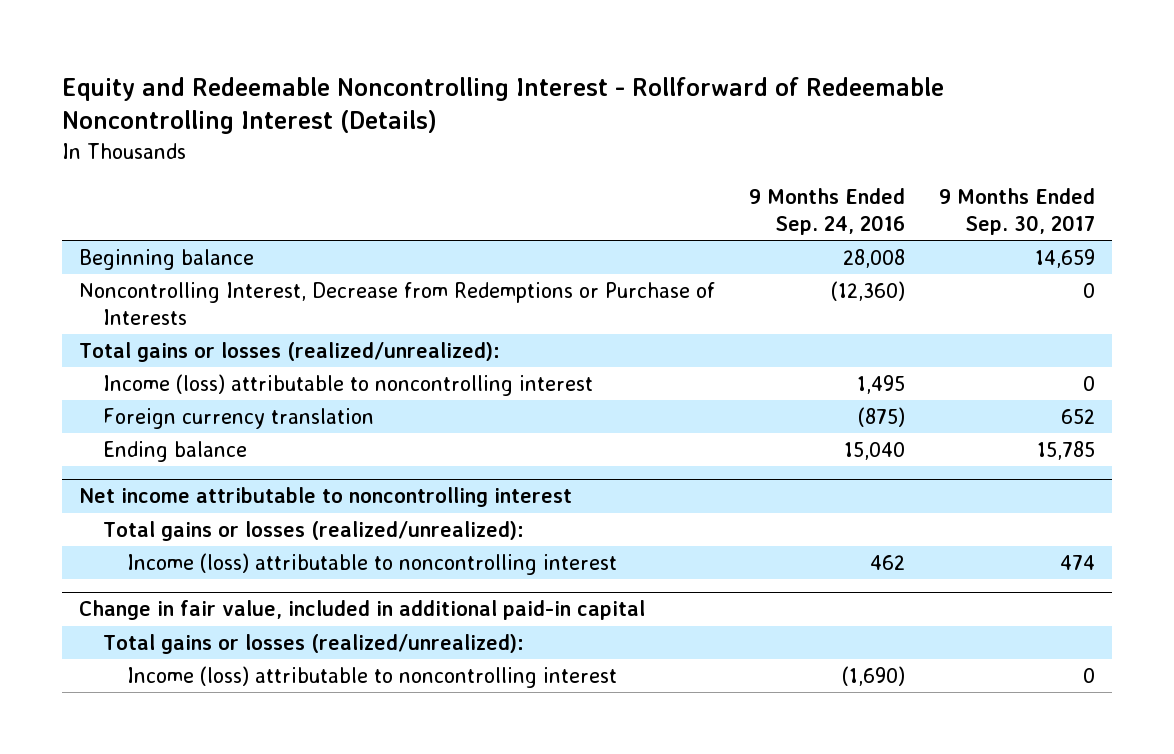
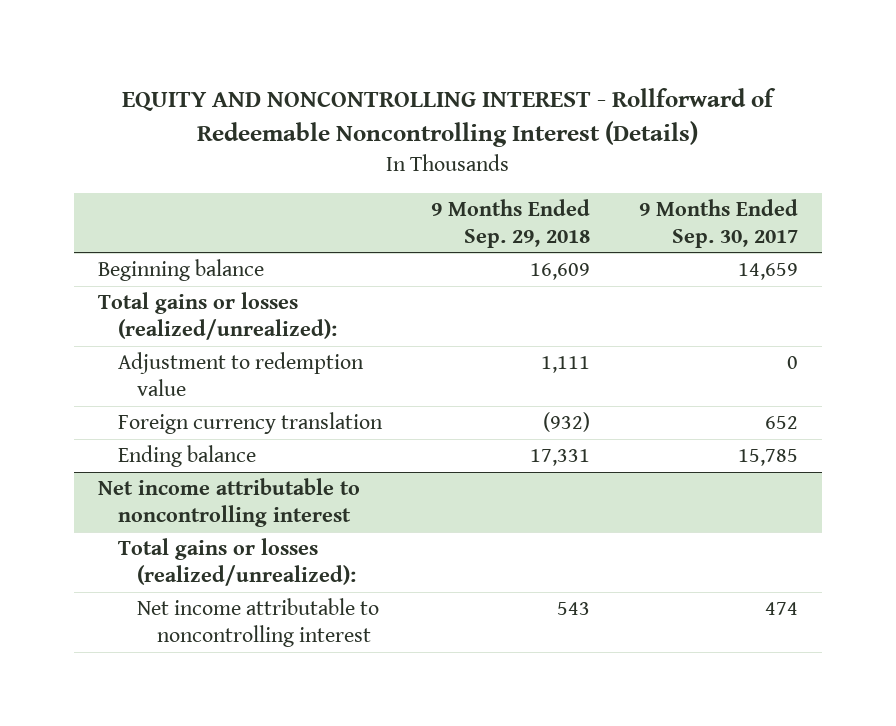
[62,76,945,135] Equity and Redeemable Noncontrolling Interest - Rollforward of Redeemable Noncontrolling Interest (Details) -> [121,88,776,148] EQUITY AND NONCONTROLLING INTEREST - Rollforward of Redeemable Noncontrolling Interest (Details)
[749,188,906,236] 9 Months Ended Sep. 24, 2016 -> none
none -> [430,199,590,248] 9 Months Ended Sep. 29, 2018
[79,282,716,325] Noncontrolling Interest, Decrease from Redemptions or Purchase of Interests -> none
[103,374,594,397] Income (loss) attributable to noncontrolling interest -> none
none -> [117,352,364,396] Adjustment to redemption value
[79,600,646,621] Change in fair value, included in additional paid-in capital -> none
[103,634,525,655] Total gains or losses (realized/unrealized): -> none
[127,666,618,689] Income (loss) attributable to noncontrolling interest -> none
[127,553,618,576] Income (loss) attributable to noncontrolling interest -> [137,598,380,647] Net income attributable to noncontrolling interest

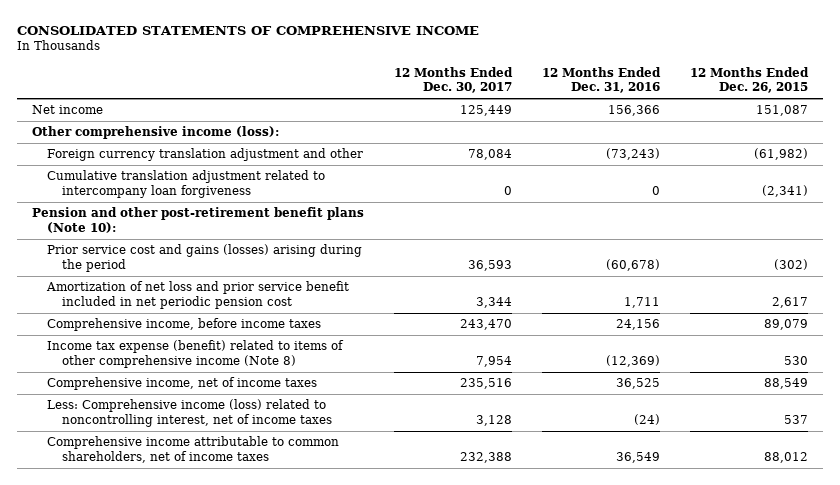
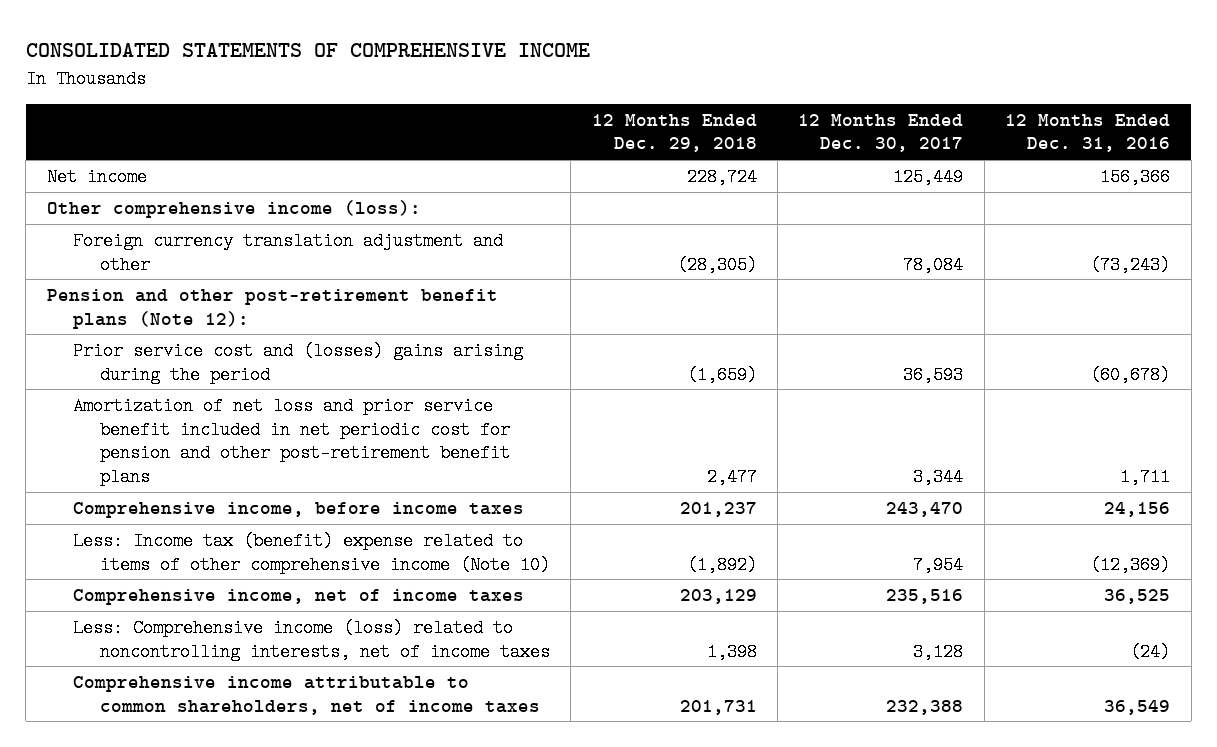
[690,67,810,94] 12 Months Ended Dec. 26, 2015 -> none
none -> [591,113,757,153] 12 Months Ended Dec. 29, 2018
[46,170,325,198] Cumulative translation adjustment related to intercompany loan forgiveness -> none
[32,207,365,233] Pension and other post-retirement benefit plans (Note 10): -> [46,288,498,329] Pension and other post-retirement benefit plans (Note 12):
[46,244,362,272] Prior service cost and gains (losses) arising during the period -> [73,341,524,384] Prior service cost and (losses) gains arising during the period
[45,281,349,309] Amortization of net loss and prior service benefit included in net periodic pension cost -> [73,396,510,487] Amortization of net loss and prior service benefit included in net periodic cost for pension and other post-retirement benefit plans
[46,340,344,368] Income tax expense (benefit) related to items of other comprehensive income (Note 8) -> [73,531,550,574] Less: Income tax (benefit) expense related to items of other comprehensive income (Note 10)
[46,399,332,427] Less: Comprehensive income (loss) related to noncontrolling interest, net of income taxes -> [73,618,550,661] Less: Comprehensive income (loss) related to noncontrolling interests, net of income taxes

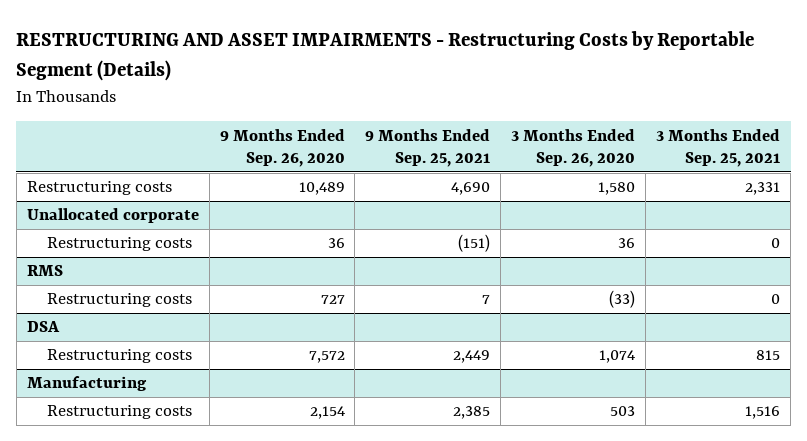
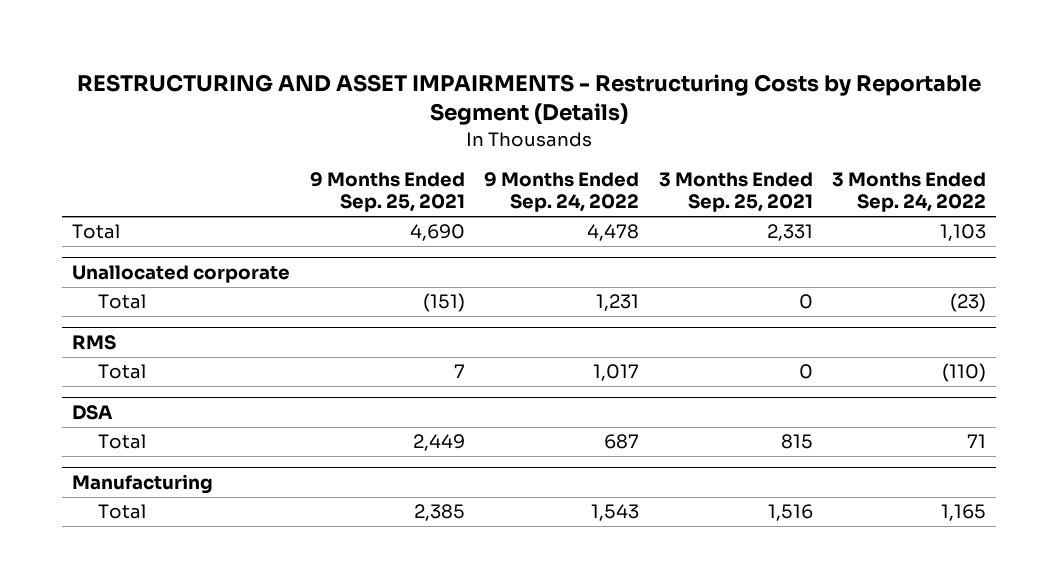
[219,128,345,168] 9 Months Ended Sep. 26, 2020 -> none
[511,128,636,168] 3 Months Ended Sep. 26, 2020 -> none
none -> [484,171,640,213] 9 Months Ended Sep. 24, 2022
none -> [832,171,987,213] 3 Months Ended Sep. 24, 2022
[26,181,172,196] Restructuring costs -> [71,224,120,240] Total
[46,237,192,252] Restructuring costs -> [97,294,146,310] Total
[46,293,192,308] Restructuring costs -> [97,364,146,380] Total
[46,349,192,364] Restructuring costs -> [97,434,146,450] Total
[46,405,192,420] Restructuring costs -> [97,504,146,520] Total

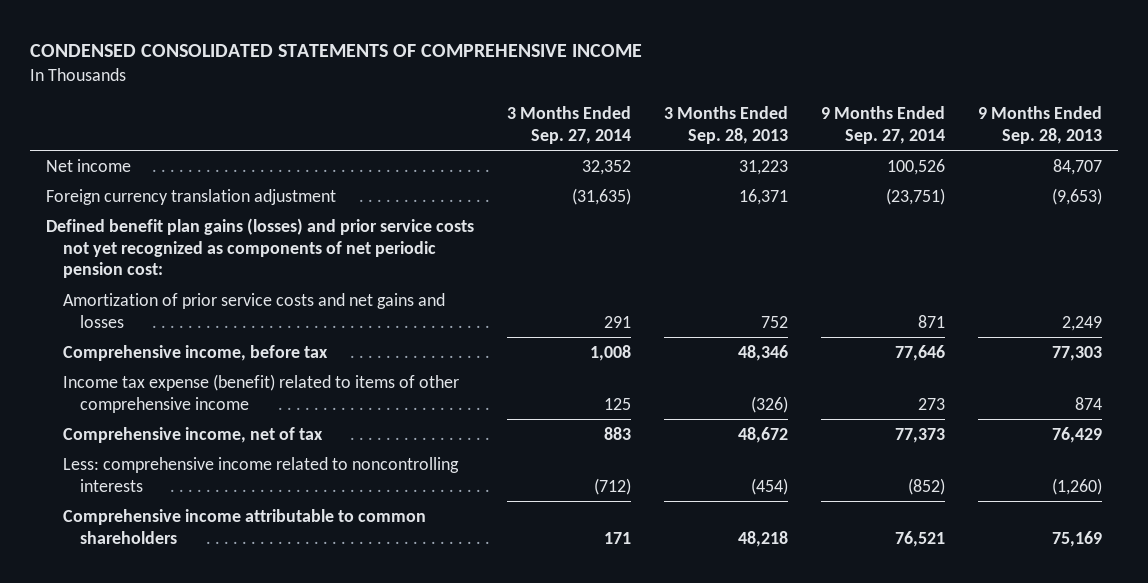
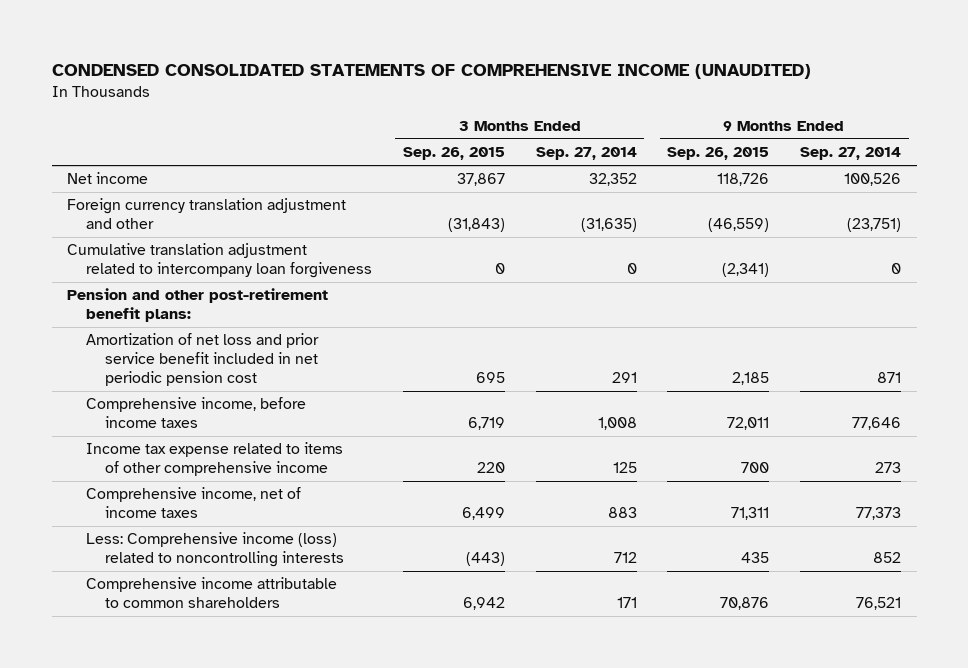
[29,43,642,57] CONDENSED CONSOLIDATED STATEMENTS OF COMPREHENSIVE INCOME -> [51,63,811,79] CONDENSED CONSOLIDATED STATEMENTS OF COMPREHENSIVE INCOME (UNAUDITED)
[663,106,788,144] 3 Months Ended Sep. 28, 2013 -> none
[977,106,1102,144] 9 Months Ended Sep. 28, 2013 -> none
none -> [403,147,506,161] Sep. 26, 2015
none -> [667,147,770,161] Sep. 26, 2015
[45,188,336,205] Foreign currency translation adjustment -> [67,198,347,230] Foreign currency translation adjustment and other
none -> [67,243,373,279] Cumulative translation adjustment related to intercompany loan forgiveness
[45,217,474,279] Defined benefit plan gains (losses) and prior service costs not yet recognized as components of net periodic pension cost: -> [67,288,329,323] Pension and other post-retirement benefit plans:
[63,292,446,328] Amortization of prior service costs and net gains and losses -> [86,333,320,386] Amortization of net loss and prior service benefit included in net periodic pension cost
[63,344,329,361] Comprehensive income, before tax -> [86,397,307,429] Comprehensive income, before income taxes
[63,373,460,413] Income tax expense (benefit) related to items of other comprehensive income -> [86,442,344,477] Income tax expense related to items of other comprehensive income
[63,426,324,443] Comprehensive income, net of tax -> [86,487,302,519] Comprehensive income, net of income taxes
[63,456,460,492] Less: comprehensive income related to noncontrolling interests -> [86,532,345,568] Less: Comprehensive income (loss) related to noncontrolling interests
[593,477,631,495] (712) -> [613,552,637,564] 712
[907,477,945,495] (852) -> [873,552,902,564] 852

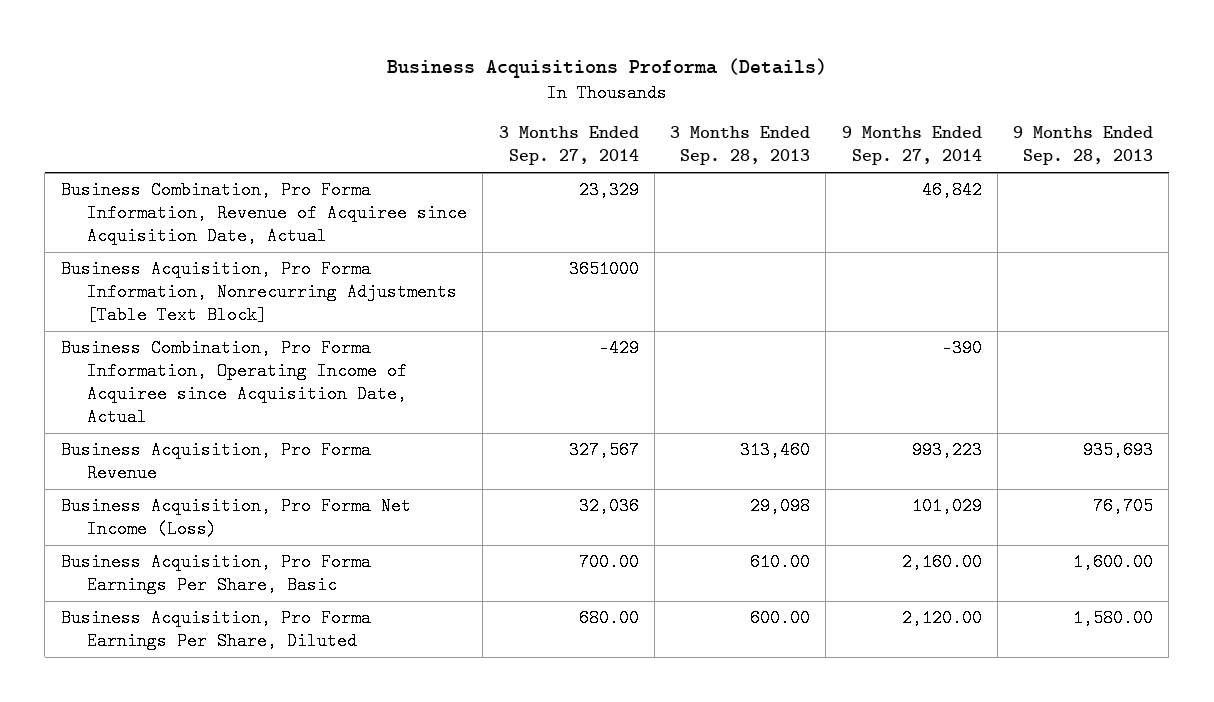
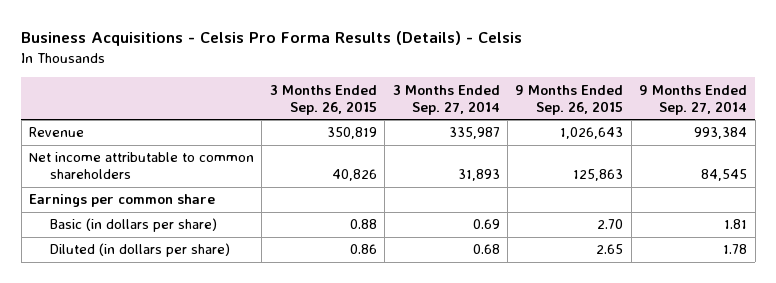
[386,58,827,79] Business Acquisitions Proforma (Details) -> [21,31,523,47] Business Acquisitions - Celsis Pro Forma Results (Details) - Celsis
[670,126,811,166] 3 Months Ended Sep. 28, 2013 -> none
[1013,126,1154,166] 9 Months Ended Sep. 28, 2013 -> none
none -> [269,84,377,115] 3 Months Ended Sep. 26, 2015
none -> [515,84,624,115] 9 Months Ended Sep. 26, 2015
[60,181,467,246] Business Combination, Pro Forma Information, Revenue of Acquiree since Acquisition Date, Actual -> none
[60,260,457,325] Business Acquisition, Pro Forma Information, Nonrecurring Adjustments [Table Text Block] -> none
[60,339,407,427] Business Combination, Pro Forma Information, Operating Income of Acquiree since Acquisition Date, Actual -> none
[60,497,411,539] Business Acquisition, Pro Forma Net Income (Loss) -> none
[60,441,371,483] Business Acquisition, Pro Forma Revenue -> [28,127,84,138] Revenue
[568,441,639,460] 327,567 -> [448,127,500,140] 335,987
[911,441,982,460] 993,223 -> [694,127,748,140] 993,384
none -> [28,152,254,180] Net income attributable to common shareholders
none -> [28,194,215,208] Earnings per common share
[60,553,371,595] Business Acquisition, Pro Forma Earnings Per Share, Basic -> [49,218,217,233] Basic (in dollars per share)
[578,553,639,572] 700.00 -> [472,219,500,230] 0.69
[901,553,982,572] 2,160.00 -> [724,219,748,230] 1.81
[60,609,371,651] Business Acquisition, Pro Forma Earnings Per Share, Diluted -> [49,243,230,258] Diluted (in dollars per share)
[578,609,639,628] 680.00 -> [472,244,500,255] 0.68
[901,609,982,628] 2,120.00 -> [723,244,748,255] 1.78

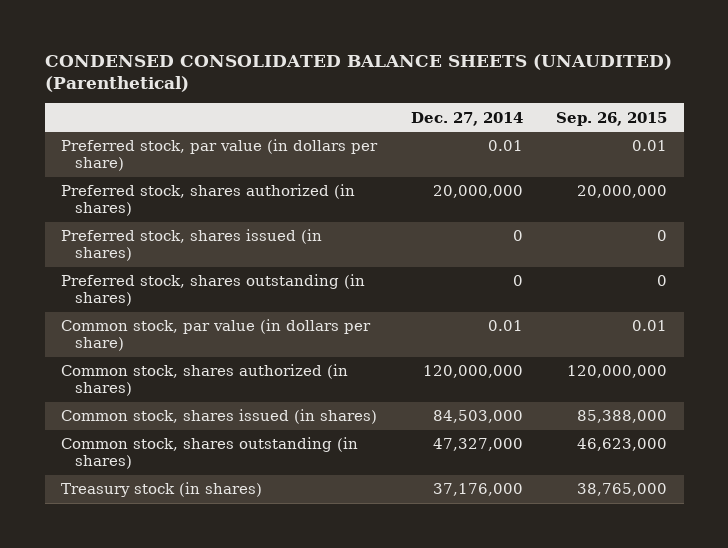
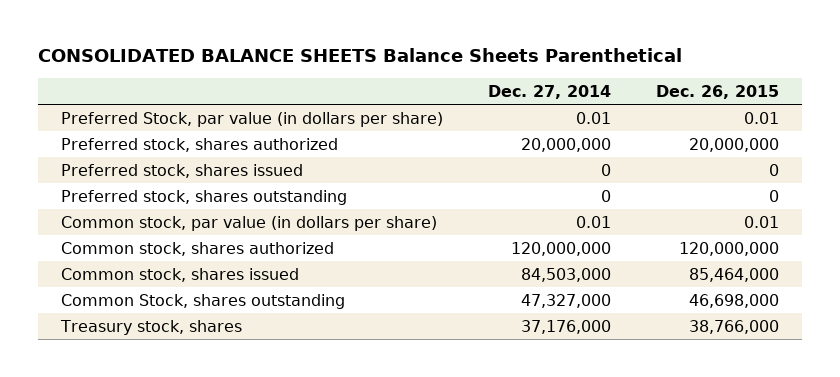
[44,53,672,93] CONDENSED CONSOLIDATED BALANCE SHEETS (UNAUDITED) (Parenthetical) -> [38,48,683,63] CONSOLIDATED BALANCE SHEETS Balance Sheets Parenthetical
[555,111,667,126] Sep. 26, 2015 -> none
none -> [656,84,780,99] Dec. 26, 2015
[61,139,379,172] Preferred stock, par value (in dollars per share) -> [60,111,443,127] Preferred Stock, par value (in dollars per share)
[61,184,356,217] Preferred stock, shares authorized (in shares) -> [60,137,338,152] Preferred stock, shares authorized
[61,229,323,262] Preferred stock, shares issued (in shares) -> [60,163,303,178] Preferred stock, shares issued
[61,274,366,307] Preferred stock, shares outstanding (in shares) -> [60,189,347,205] Preferred stock, shares outstanding
[61,364,349,397] Common stock, shares authorized (in shares) -> [60,241,334,256] Common stock, shares authorized
[61,409,378,425] Common stock, shares issued (in shares) -> [60,267,299,282] Common stock, shares issued
[61,437,359,470] Common stock, shares outstanding (in shares) -> [60,293,345,309] Common Stock, shares outstanding
[61,482,263,498] Treasury stock (in shares) -> [59,319,242,335] Treasury stock, shares

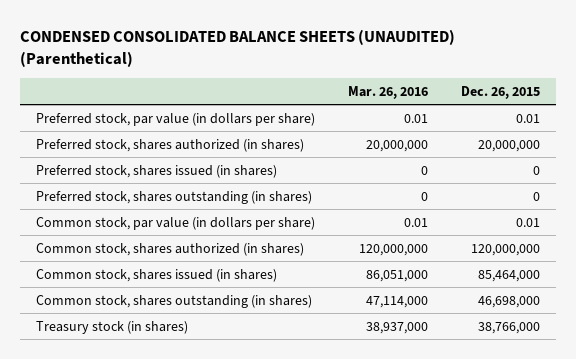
[38,48,683,63] CONSOLIDATED BALANCE SHEETS Balance Sheets Parenthetical -> [19,28,455,67] CONDENSED CONSOLIDATED BALANCE SHEETS (UNAUDITED) (Parenthetical)
[488,84,612,99] Dec. 27, 2014 -> none
none -> [348,85,429,99] Mar. 26, 2016
[60,111,443,127] Preferred Stock, par value (in dollars per share) -> [36,112,316,126] Preferred stock, par value (in dollars per share)
[60,137,338,152] Preferred stock, shares authorized -> [36,138,305,152] Preferred stock, shares authorized (in shares)
[60,163,303,178] Preferred stock, shares issued -> [36,164,278,178] Preferred stock, shares issued (in shares)
[60,189,347,205] Preferred stock, shares outstanding -> [36,190,313,204] Preferred stock, shares outstanding (in shares)
[60,241,334,256] Common stock, shares authorized -> [36,242,305,256] Common stock, shares authorized (in shares)
[60,267,299,282] Common stock, shares issued -> [36,268,278,282] Common stock, shares issued (in shares)
[60,293,345,309] Common Stock, shares outstanding -> [36,294,313,308] Common stock, shares outstanding (in shares)
[59,319,242,335] Treasury stock, shares -> [36,320,189,334] Treasury stock (in shares)

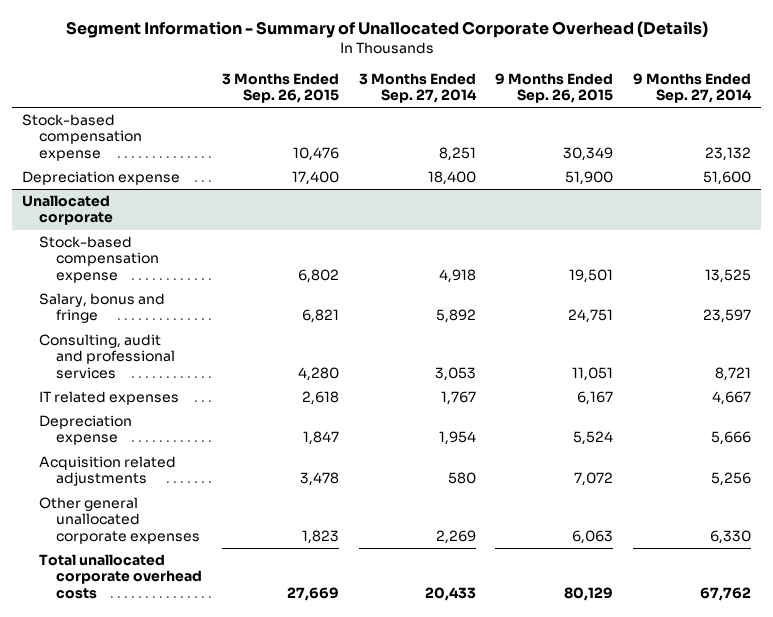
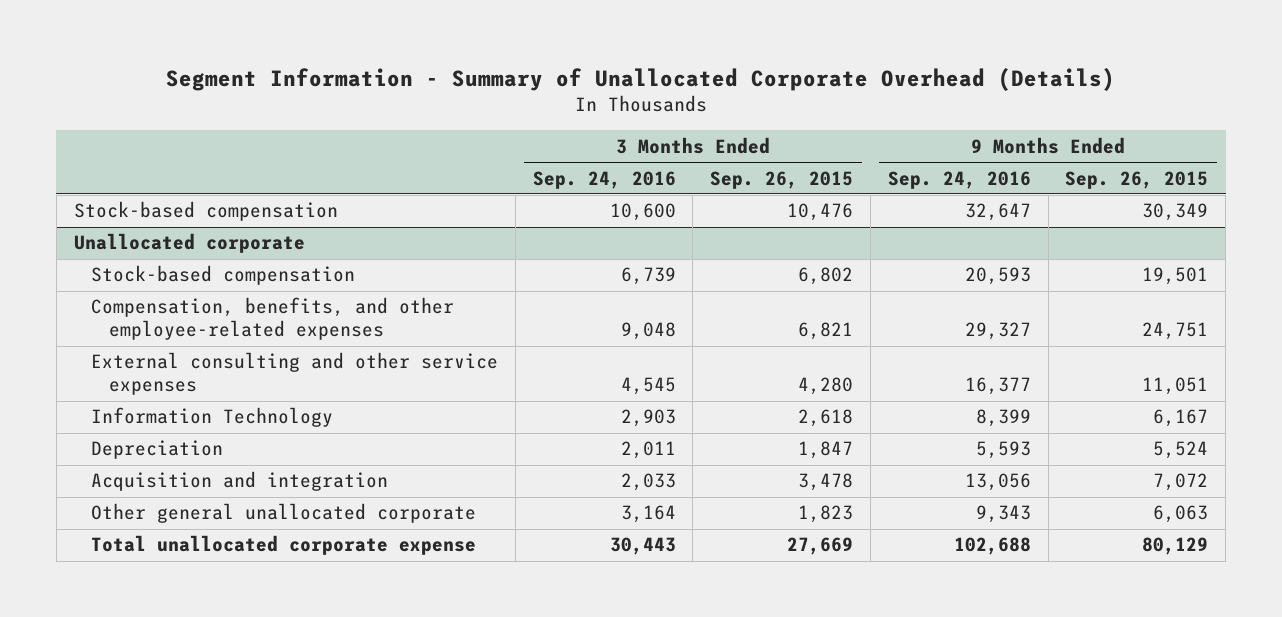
[358,72,477,104] 3 Months Ended Sep. 27, 2014 -> none
[632,72,752,104] 9 Months Ended Sep. 27, 2014 -> none
none -> [532,170,676,189] Sep. 24, 2016
none -> [887,170,1031,189] Sep. 24, 2016
[22,171,181,186] Depreciation expense -> none
[22,114,143,161] Stock-based compensation expense -> [73,201,338,222] Stock-based compensation
[39,236,160,283] Stock-based compensation expense -> [91,265,356,286] Stock-based compensation
[39,293,166,324] Salary, bonus and fringe -> [91,297,455,341] Compensation, benefits, and other employee-related expenses
[39,334,176,379] Consulting, audit and professional services -> [91,352,499,396] External consulting and other service expenses
[39,391,180,406] IT related expenses -> [91,407,334,428] Information Technology
[39,415,133,446] Depreciation expense -> [91,440,224,460] Depreciation
[39,456,177,487] Acquisition related adjustments -> [91,471,389,492] Acquisition and integration
[39,497,201,544] Other general unallocated corporate expenses -> [91,503,477,524] Other general unallocated corporate
[39,554,203,599] Total unallocated corporate overhead costs -> [91,535,477,556] Total unallocated corporate expense

